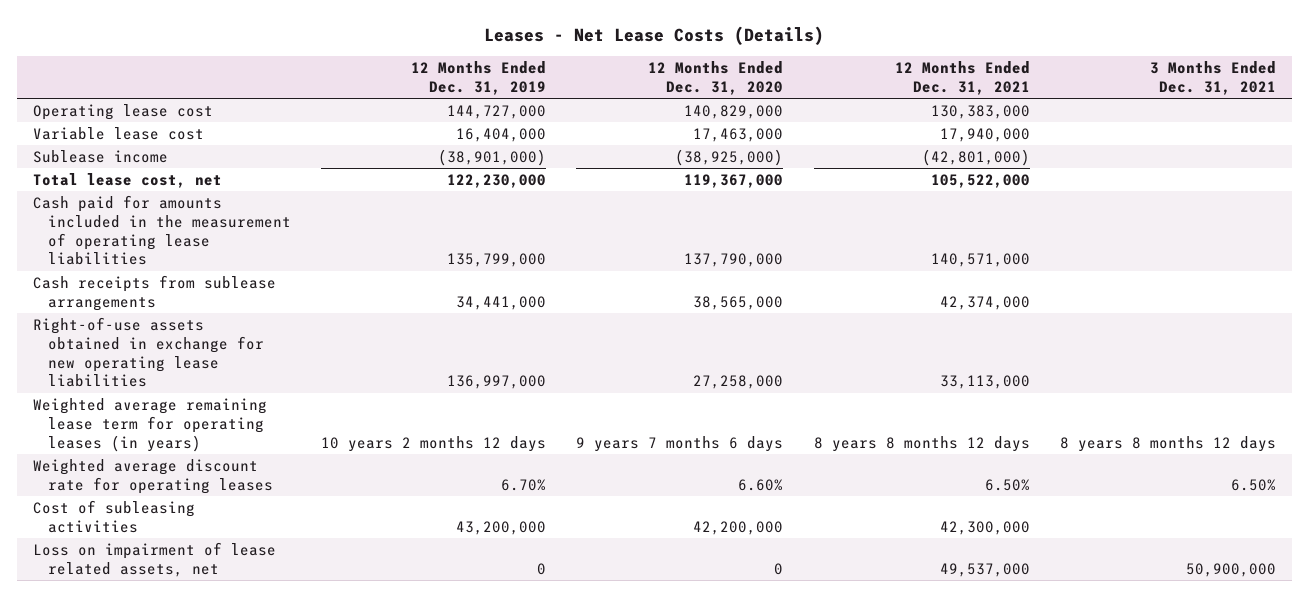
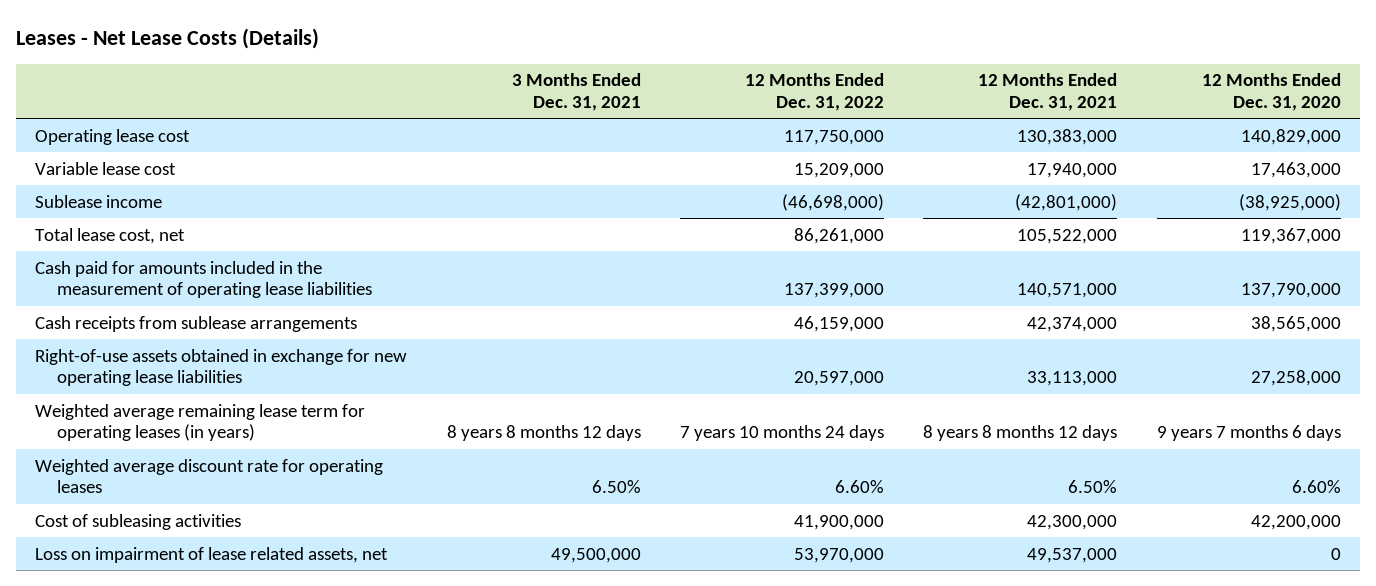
[410,61,546,95] 12 Months Ended Dec. 31, 2019 -> none
none -> [745,73,885,112] 12 Months Ended Dec. 31, 2022
[1186,562,1277,577] 50,900,000 -> [550,547,641,563] 49,500,000

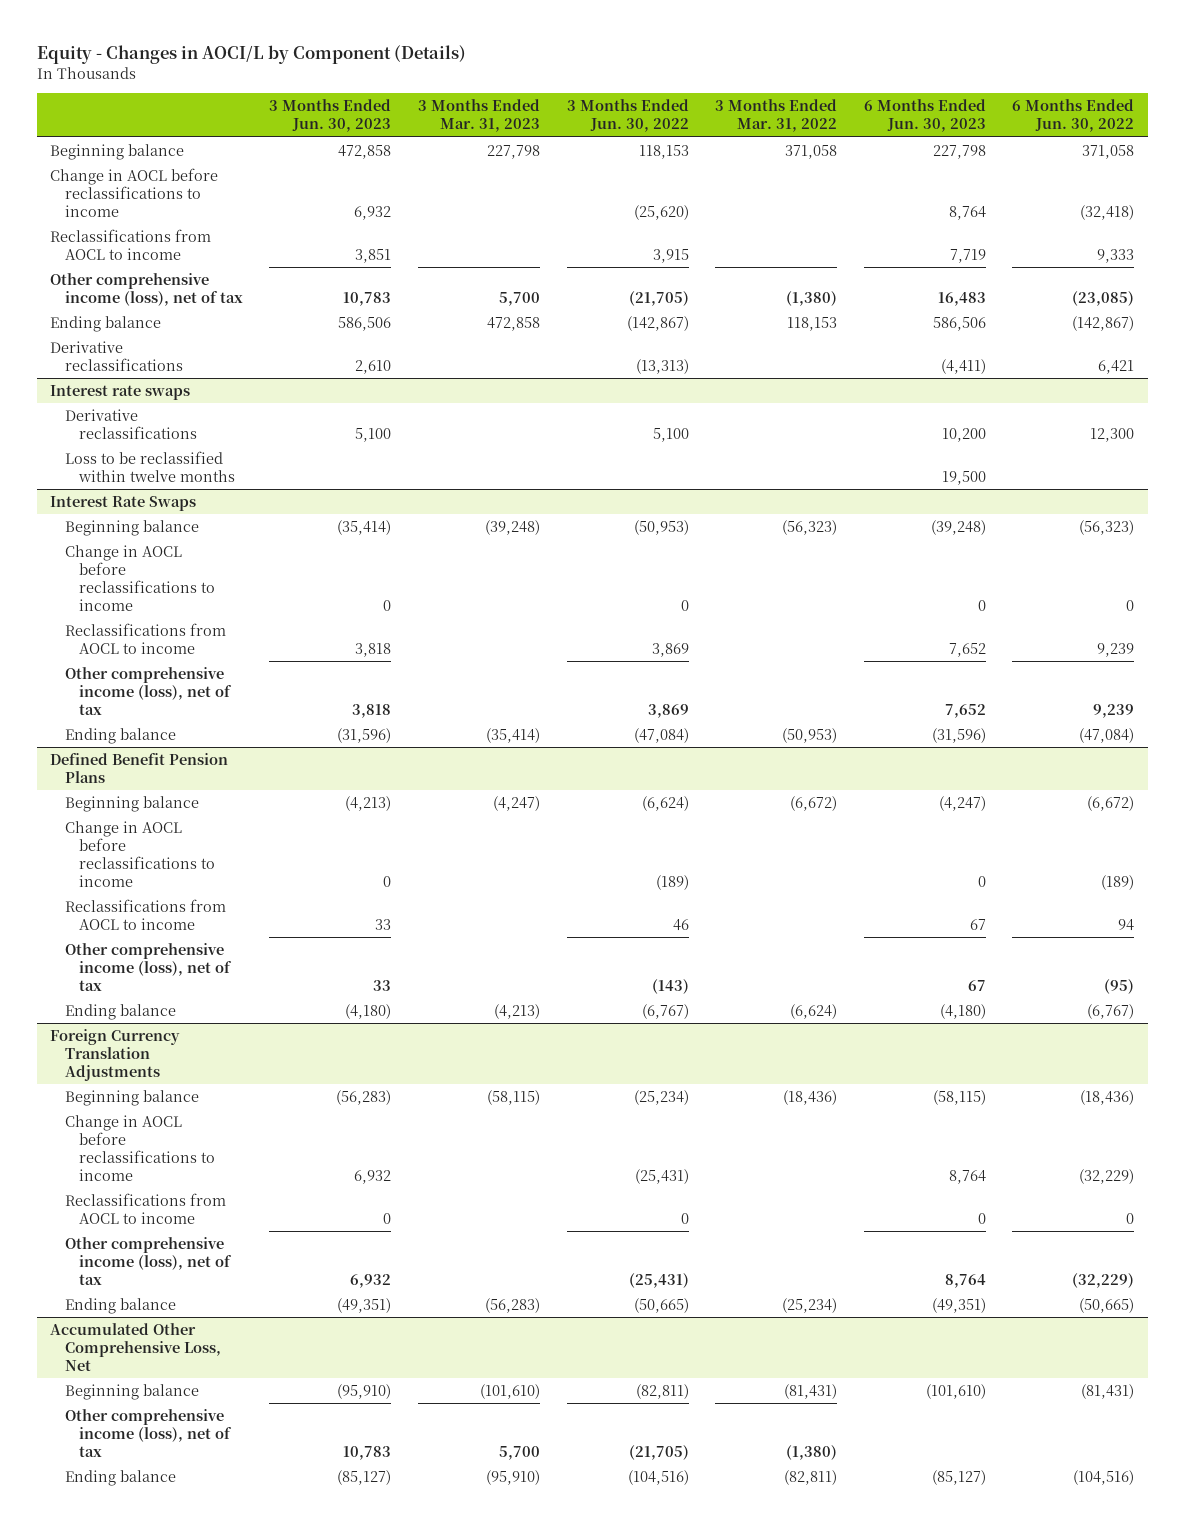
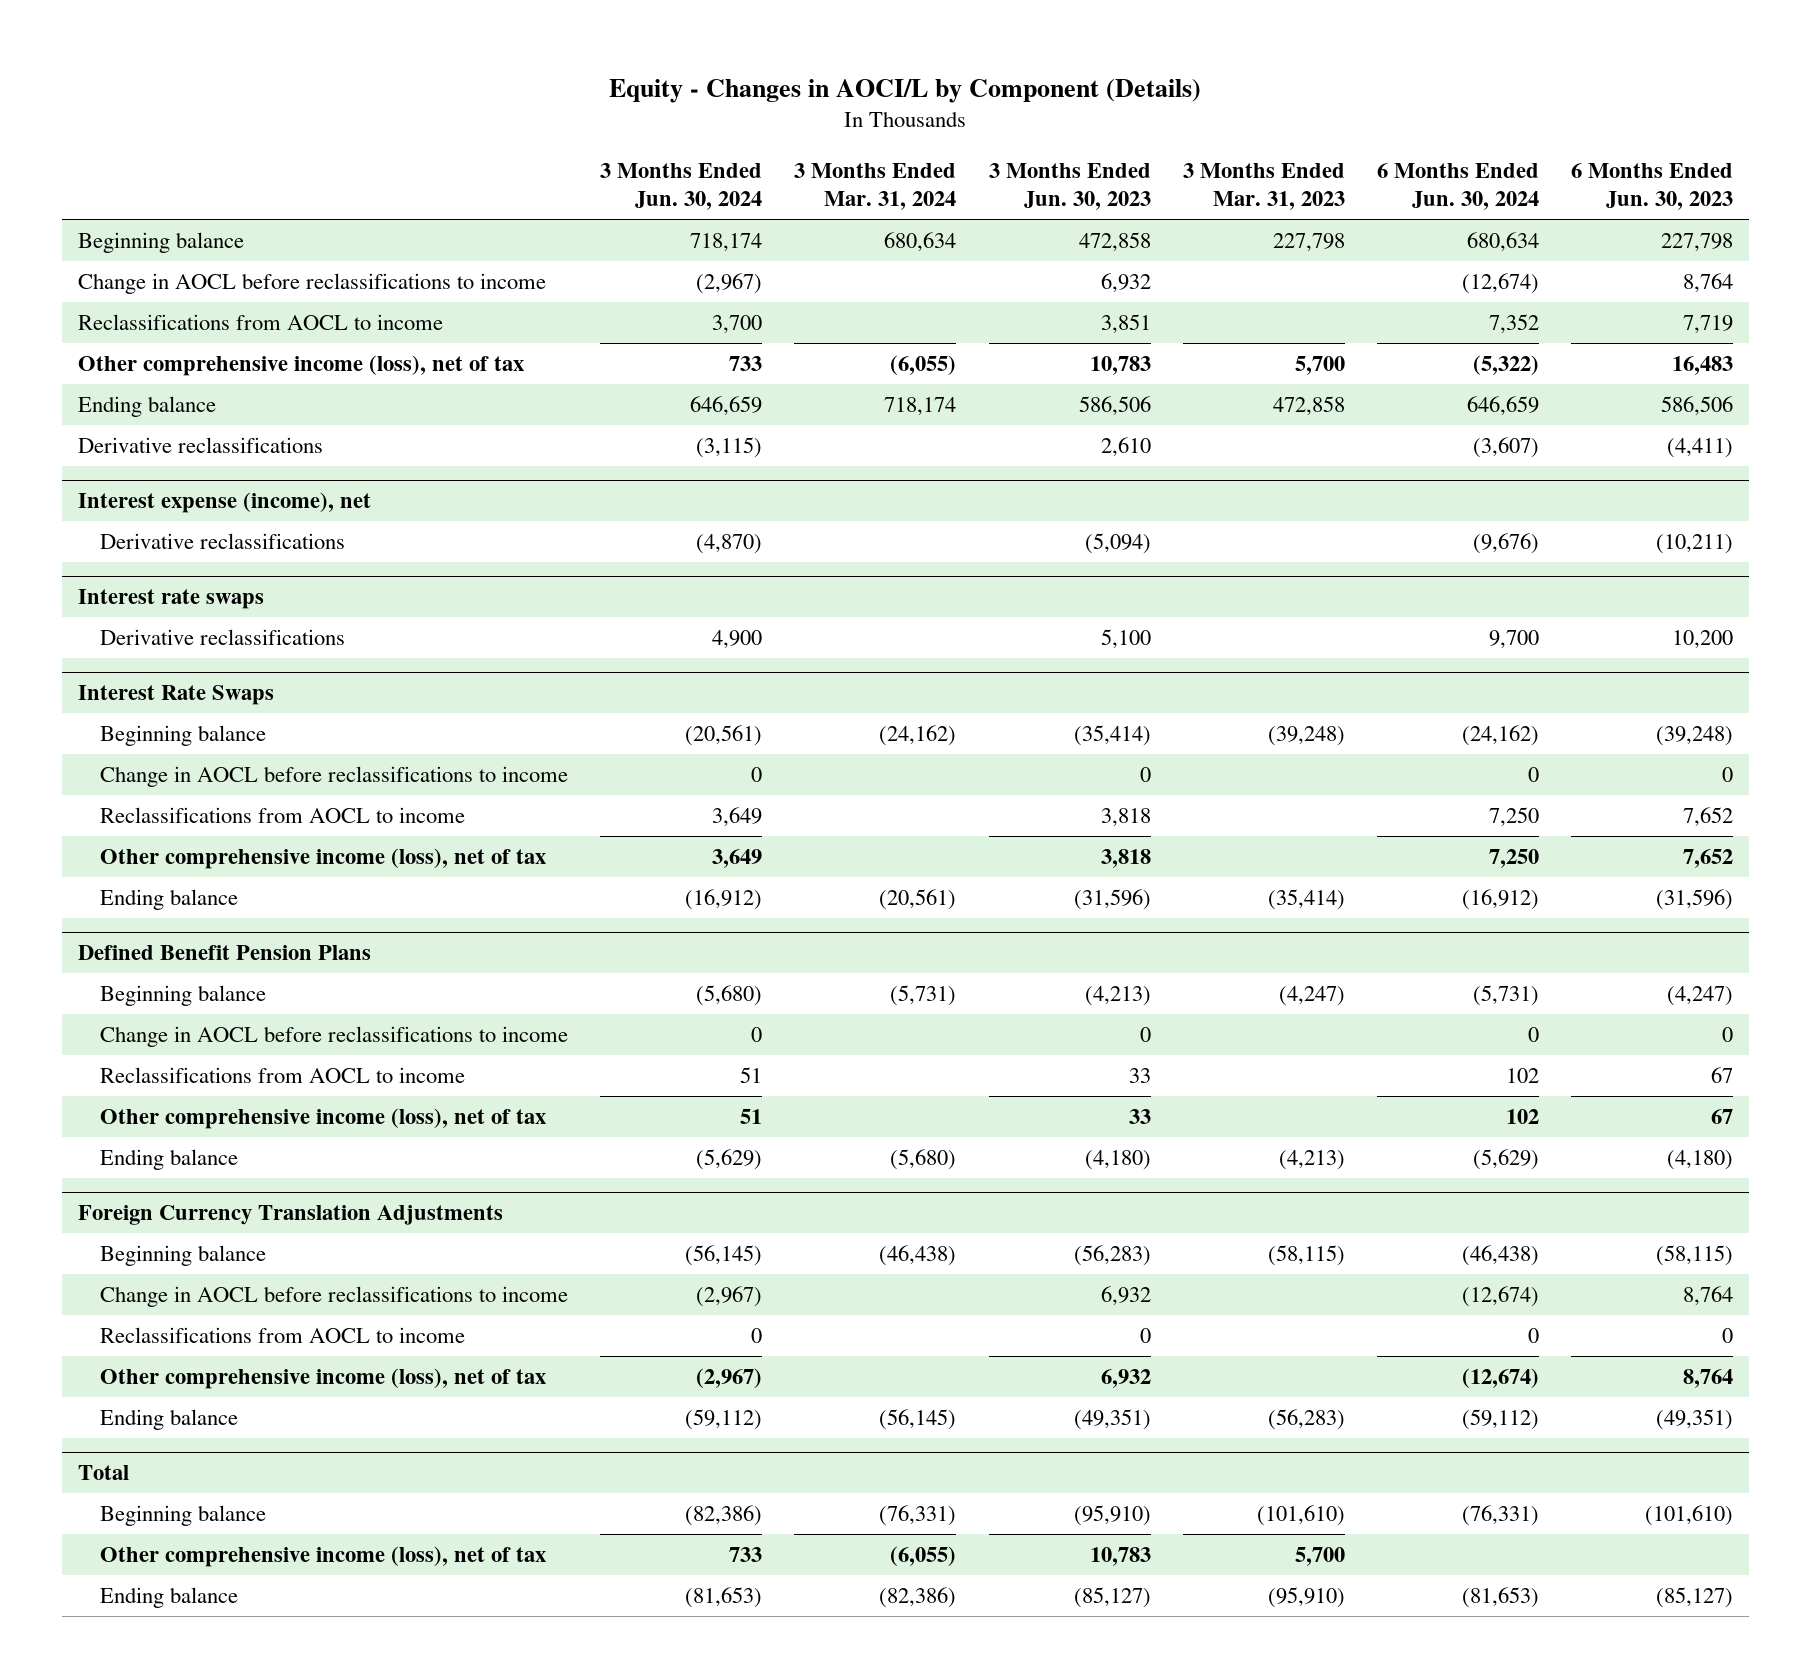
[566,99,689,133] 3 Months Ended Jun. 30, 2022 -> none
[715,99,838,133] 3 Months Ended Mar. 31, 2022 -> none
[1012,99,1135,133] 6 Months Ended Jun. 30, 2022 -> none
none -> [600,162,763,211] 3 Months Ended Jun. 30, 2024
none -> [794,162,957,211] 3 Months Ended Mar. 31, 2024
none -> [1377,162,1540,211] 6 Months Ended Jun. 30, 2024
none -> [77,492,371,514] Interest expense (income), net
none -> [100,532,346,549] Derivative reclassifications
[64,450,236,483] Loss to be reclassified within twelve months -> none
[49,1322,221,1372] Accumulated Other Comprehensive Loss, Net -> [77,1465,129,1481] Total

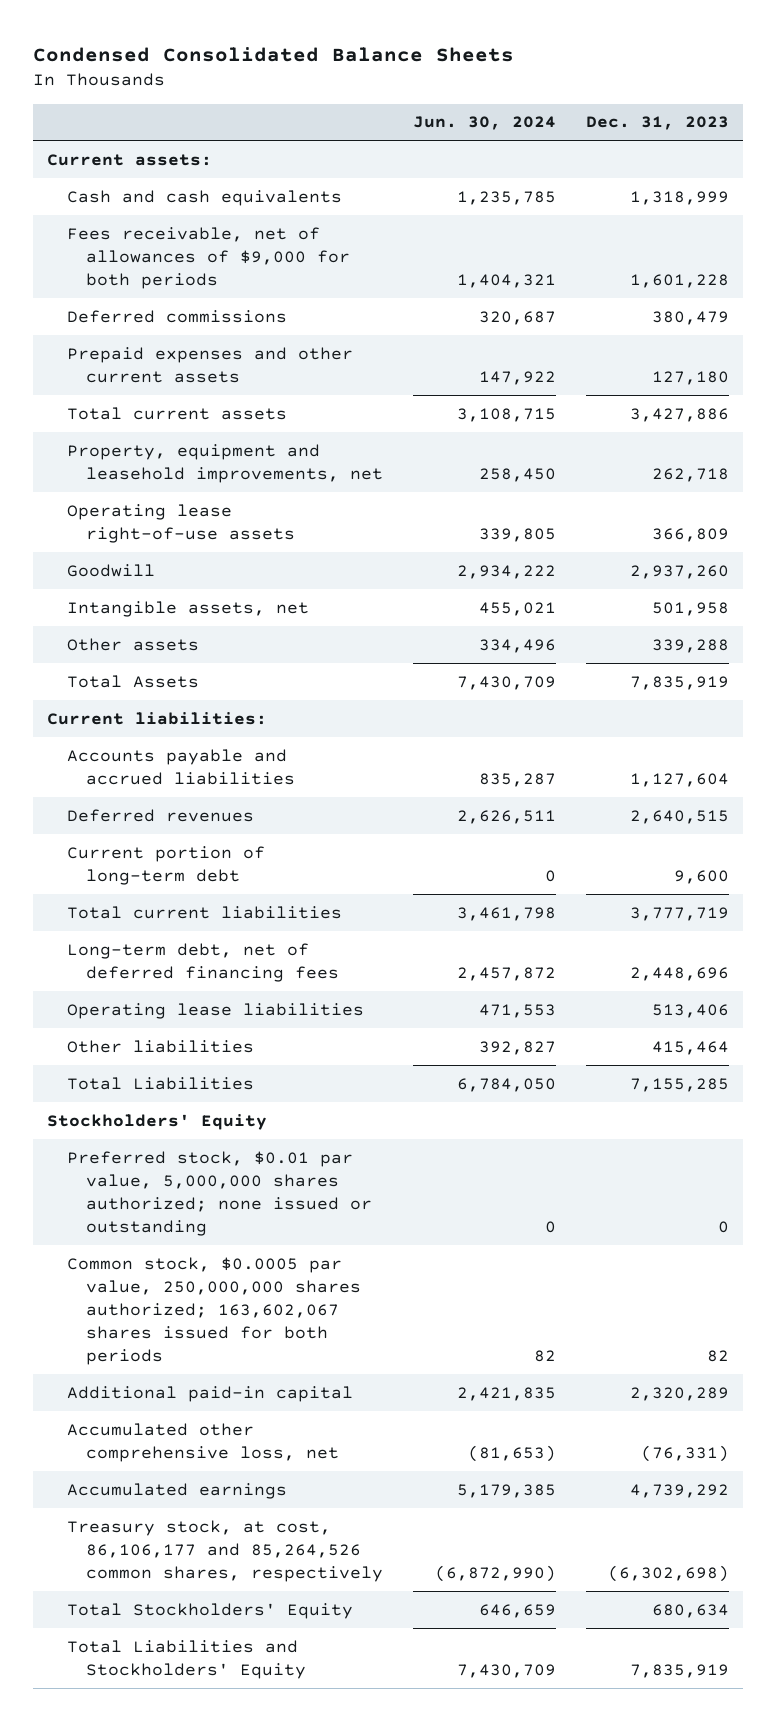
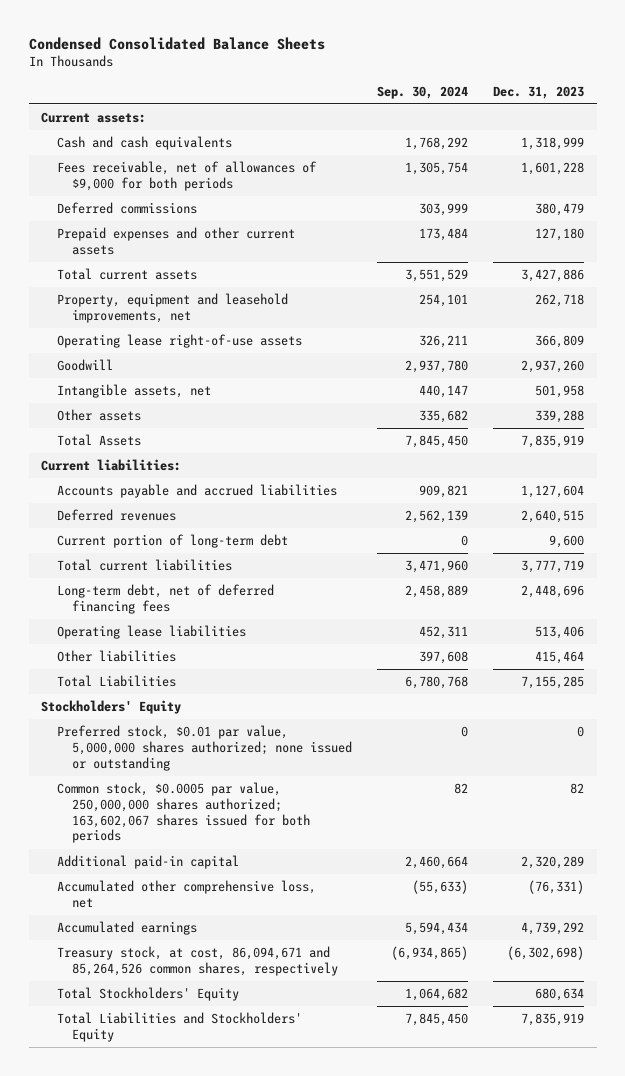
[412,116,556,131] Jun. 30, 2024 -> none
none -> [377,85,469,99] Sep. 30, 2024
[66,1519,384,1582] Treasury stock, at cost, 86,106,177 and 85,264,526 common shares, respectively -> [56,946,339,976] Treasury stock, at cost, 86,094,671 and 85,264,526 common shares, respectively

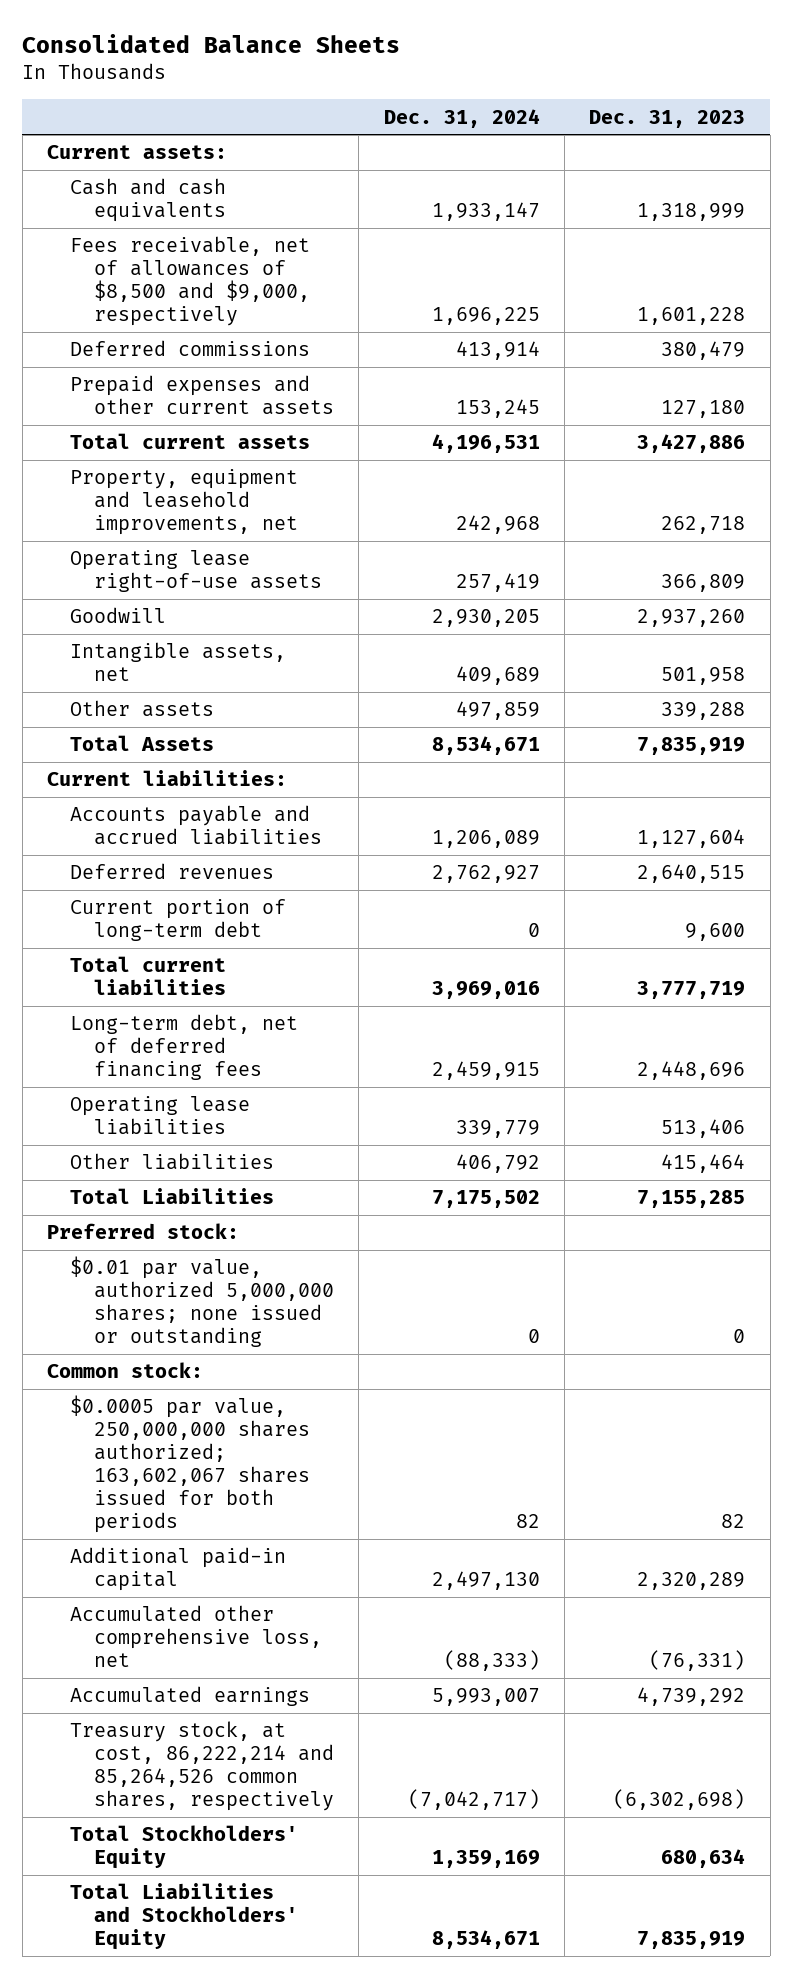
[28,36,325,50] Condensed Consolidated Balance Sheets -> [22,33,401,53] Consolidated Balance Sheets
[377,85,469,99] Sep. 30, 2024 -> none
none -> [383,108,540,128] Dec. 31, 2024
[56,161,317,191] Fees receivable, net of allowances of $9,000 for both periods -> [70,236,311,327] Fees receivable, net of allowances of $8,500 and $9,000, respectively
[41,700,182,715] Stockholders' Equity -> none
none -> [47,1223,240,1240] Preferred stock:
[56,725,353,771] Preferred stock, $0.01 par value, 5,000,000 shares authorized; none issued or outstanding -> [70,1256,334,1348] $0.01 par value, authorized 5,000,000 shares; none issued or outstanding
none -> [47,1362,204,1379] Common stock:
[56,782,311,844] Common stock, $0.0005 par value, 250,000,000 shares authorized; 163,602,067 shares issued for both periods -> [70,1395,310,1534] $0.0005 par value, 250,000,000 shares authorized; 163,602,067 shares issued for both periods
[56,946,339,976] Treasury stock, at cost, 86,094,671 and 85,264,526 common shares, respectively -> [70,1721,334,1812] Treasury stock, at cost, 86,222,214 and 85,264,526 common shares, respectively

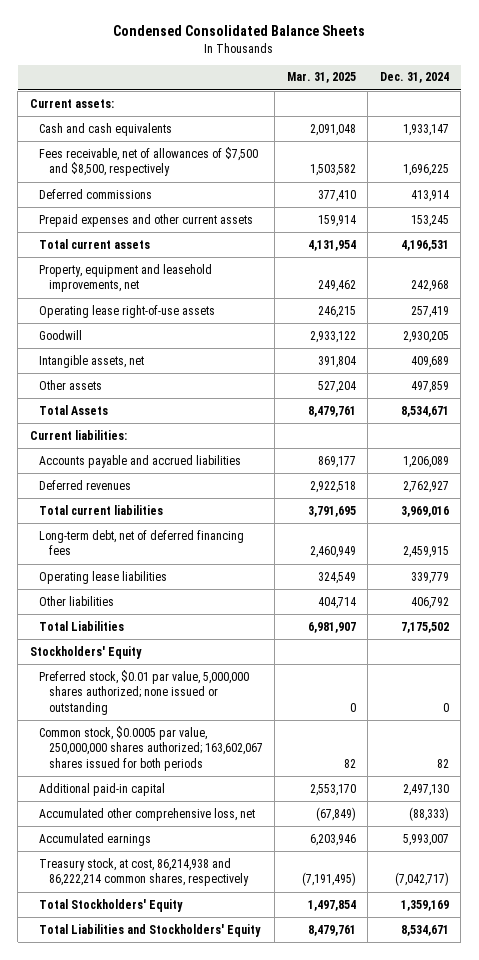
[22,33,401,53] Consolidated Balance Sheets -> [113,25,366,37] Condensed Consolidated Balance Sheets
[589,109,746,128] Dec. 31, 2023 -> none
none -> [286,72,356,84] Mar. 31, 2025
[70,236,311,327] Fees receivable, net of allowances of $8,500 and $9,000, respectively -> [39,146,259,177] Fees receivable, net of allowances of $7,500 and $8,500, respectively
[70,899,287,942] Current portion of long-term debt -> none
[47,1223,240,1240] Preferred stock: -> none
[47,1362,204,1379] Common stock: -> none
none -> [29,645,142,659] Stockholders' Equity
[70,1256,334,1348] $0.01 par value, authorized 5,000,000 shares; none issued or outstanding -> [39,669,250,715] Preferred stock, $0.01 par value, 5,000,000 shares authorized; none issued or outstanding
[70,1395,310,1534] $0.0005 par value, 250,000,000 shares authorized; 163,602,067 shares issued for both periods -> [39,725,263,771] Common stock, $0.0005 par value, 250,000,000 shares authorized; 163,602,067 shares issued for both periods
[70,1721,334,1812] Treasury stock, at cost, 86,222,214 and 85,264,526 common shares, respectively -> [39,857,249,887] Treasury stock, at cost, 86,214,938 and 86,222,214 common shares, respectively

